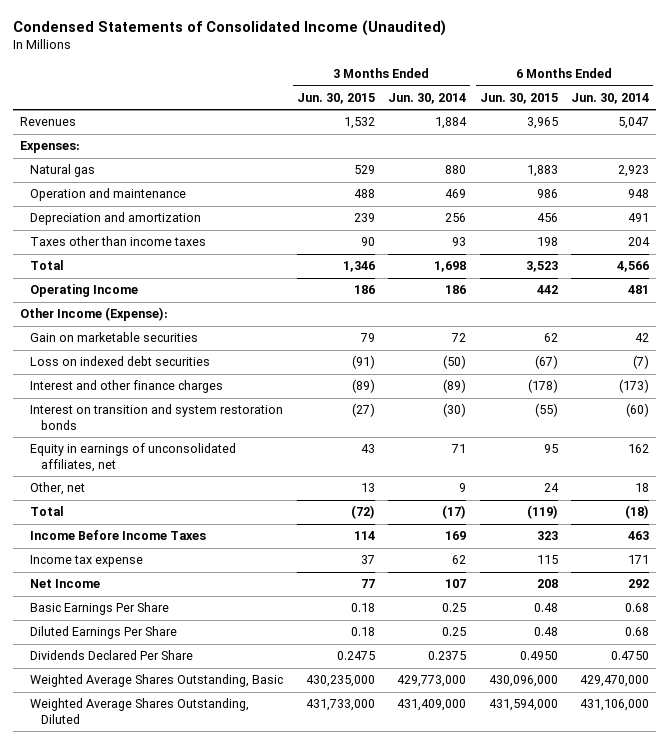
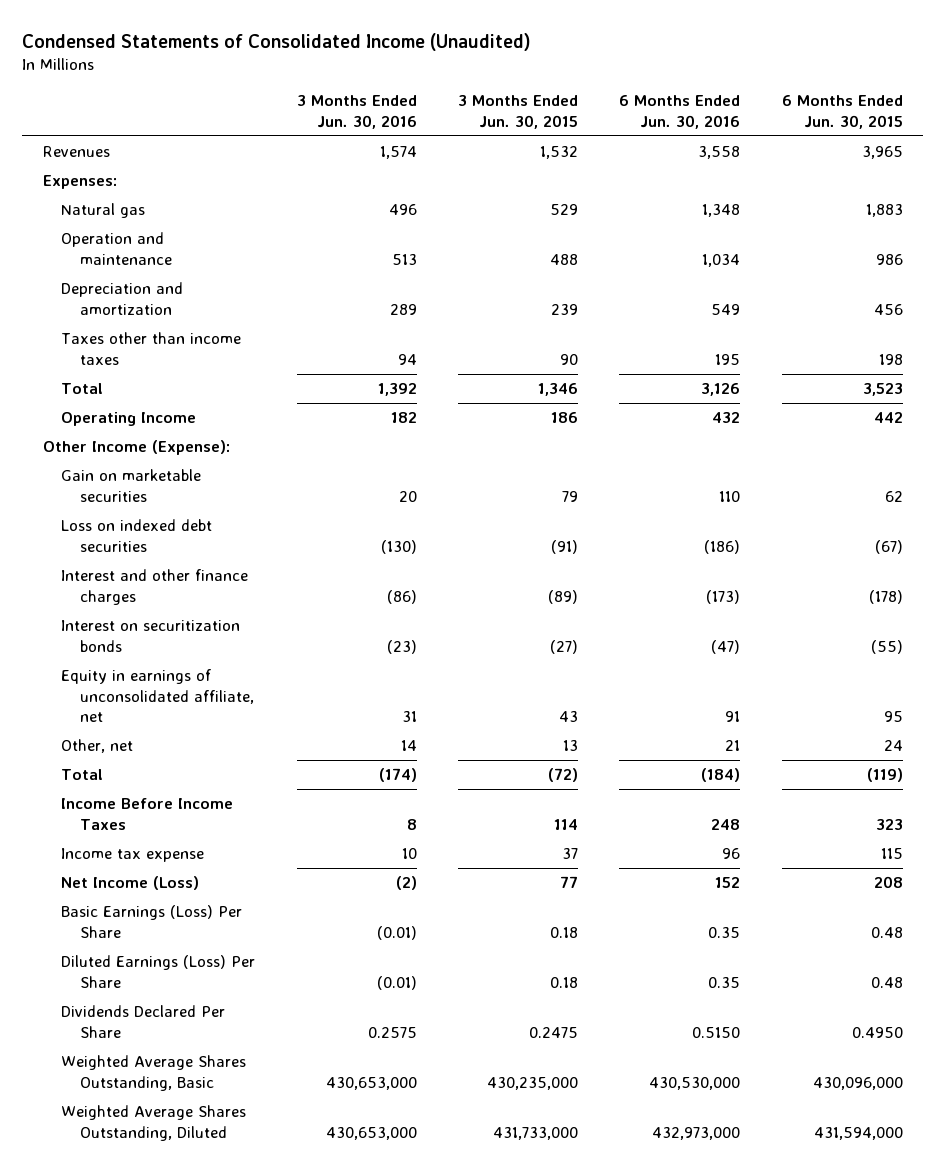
[388,93,467,105] Jun. 30, 2014 -> none
[571,93,650,105] Jun. 30, 2014 -> none
none -> [296,95,417,129] 3 Months Ended Jun. 30, 2016
none -> [619,95,741,129] 6 Months Ended Jun. 30, 2016
[30,404,284,430] Interest on transition and system restoration bonds -> [61,620,241,652] Interest on securitization bonds
[30,443,237,472] Equity in earnings of unconsolidated affiliates, net -> [61,669,254,722] Equity in earnings of unconsolidated affiliate, net
[30,579,101,589] Net Income -> [61,876,200,891] Net Income (Loss)
[30,602,170,616] Basic Earnings Per Share -> [61,905,243,938] Basic Earnings (Loss) Per Share
[30,626,178,640] Diluted Earnings Per Share -> [61,955,256,988] Diluted Earnings (Loss) Per Share

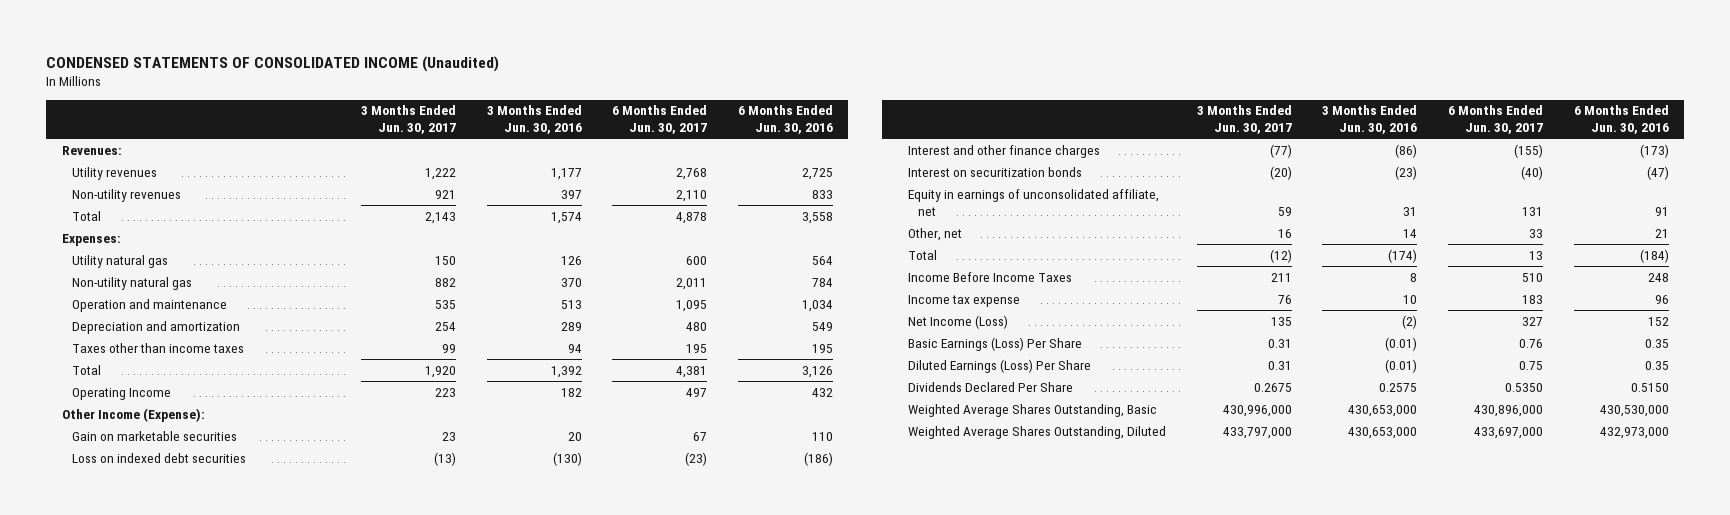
[22,32,532,51] Condensed Statements of Consolidated Income (Unaudited) -> [46,55,500,72] CONDENSED STATEMENTS OF CONSOLIDATED INCOME (Unaudited)
[457,95,578,129] 3 Months Ended Jun. 30, 2015 -> none
[781,95,903,129] 6 Months Ended Jun. 30, 2015 -> none
none -> [360,105,456,135] 3 Months Ended Jun. 30, 2017
none -> [612,105,708,135] 6 Months Ended Jun. 30, 2017
none -> [61,145,122,155] Revenues:
none -> [72,166,158,180] Utility revenues
none -> [72,188,182,202] Non-utility revenues
[42,146,110,158] Revenues -> [72,210,102,221] Total
none -> [72,254,169,268] Utility natural gas
[61,203,146,219] Natural gas -> [72,276,193,290] Non-utility natural gas
[388,204,417,216] 496 -> [560,277,582,287] 370
[702,204,741,218] 1,348 -> [811,277,833,287] 784

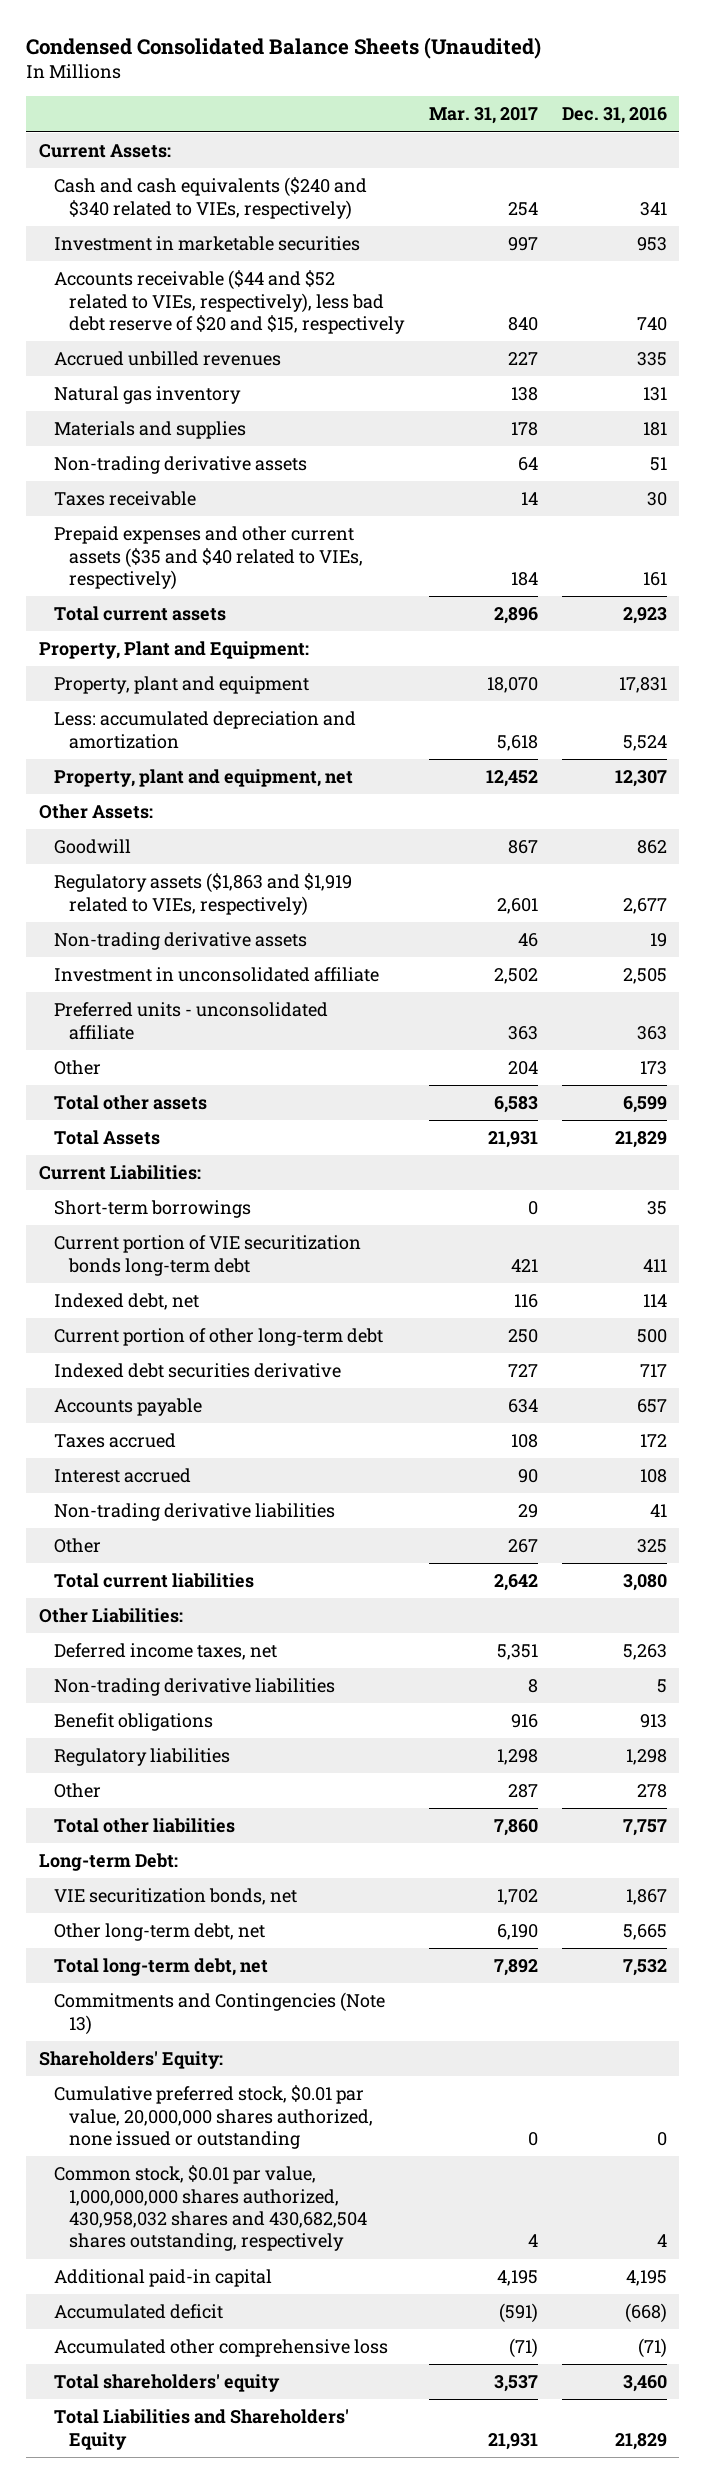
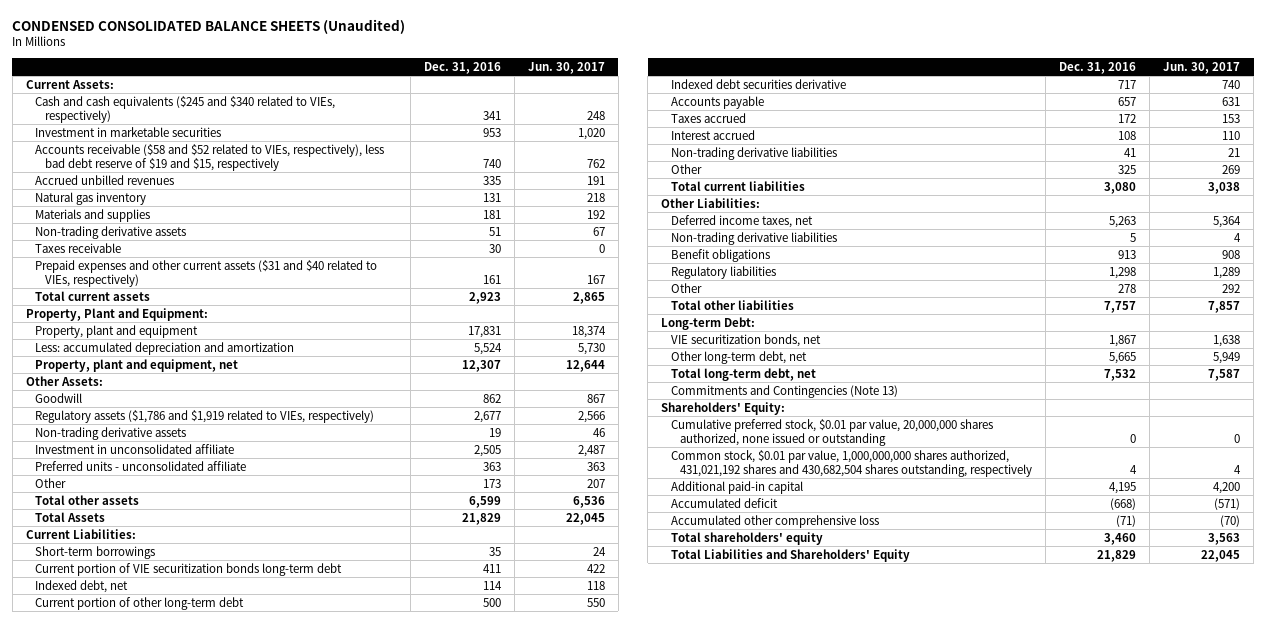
[26,37,542,60] Condensed Consolidated Balance Sheets (Unaudited) -> [12,18,406,34] CONDENSED CONSOLIDATED BALANCE SHEETS (Unaudited)
[428,107,538,125] Mar. 31, 2017 -> none
none -> [527,62,605,75] Jun. 30, 2017
[53,177,367,220] Cash and cash equivalents ($240 and $340 related to VIEs, respectively) -> [35,95,336,124] Cash and cash equivalents ($245 and $340 related to VIEs, respectively)
[53,270,406,334] Accounts receivable ($44 and $52 related to VIEs, respectively), less bad debt reserve of $20 and $15, respectively -> [35,143,385,172] Accounts receivable ($58 and $52 related to VIEs, respectively), less bad debt reserve of $19 and $15, respectively
[53,526,364,590] Prepaid expenses and other current assets ($35 and $40 related to VIEs, respectively) -> [35,259,378,288] Prepaid expenses and other current assets ($31 and $40 related to VIEs, respectively)
[53,873,352,916] Regulatory assets ($1,863 and $1,919 related to VIEs, respectively) -> [35,409,375,423] Regulatory assets ($1,786 and $1,919 related to VIEs, respectively)
[53,2165,368,2252] Common stock, $0.01 par value, 1,000,000,000 shares authorized, 430,958,032 shares and 430,682,504 shares outstanding, respectively -> [670,449,1033,478] Common stock, $0.01 par value, 1,000,000,000 shares authorized, 431,021,192 shares and 430,682,504 shares outstanding, respectively

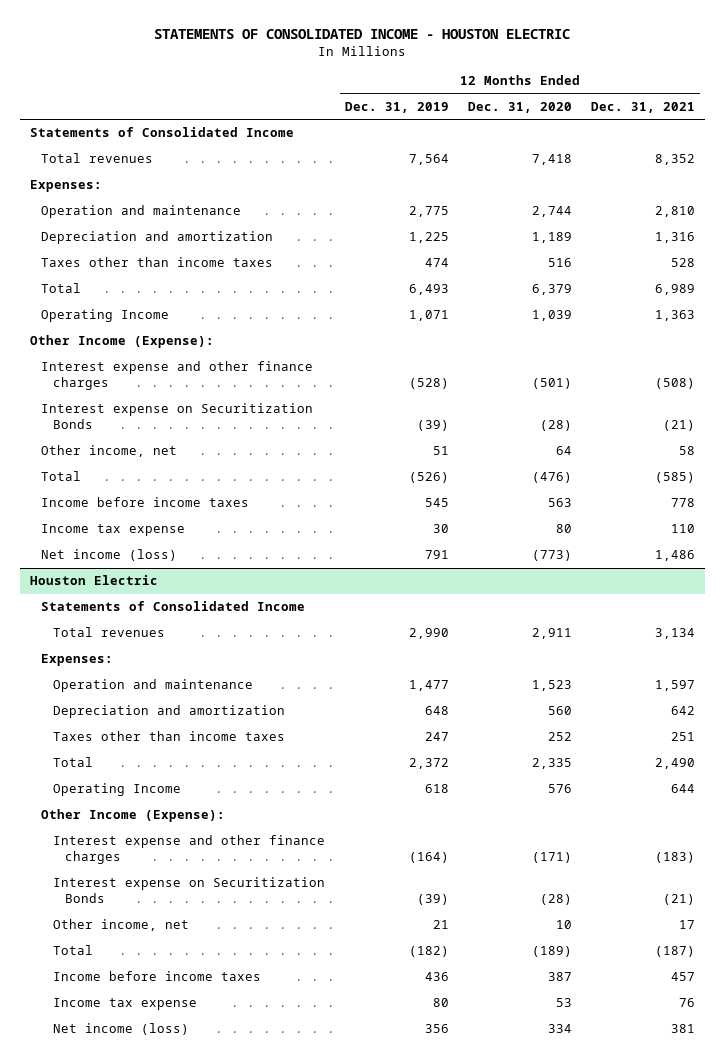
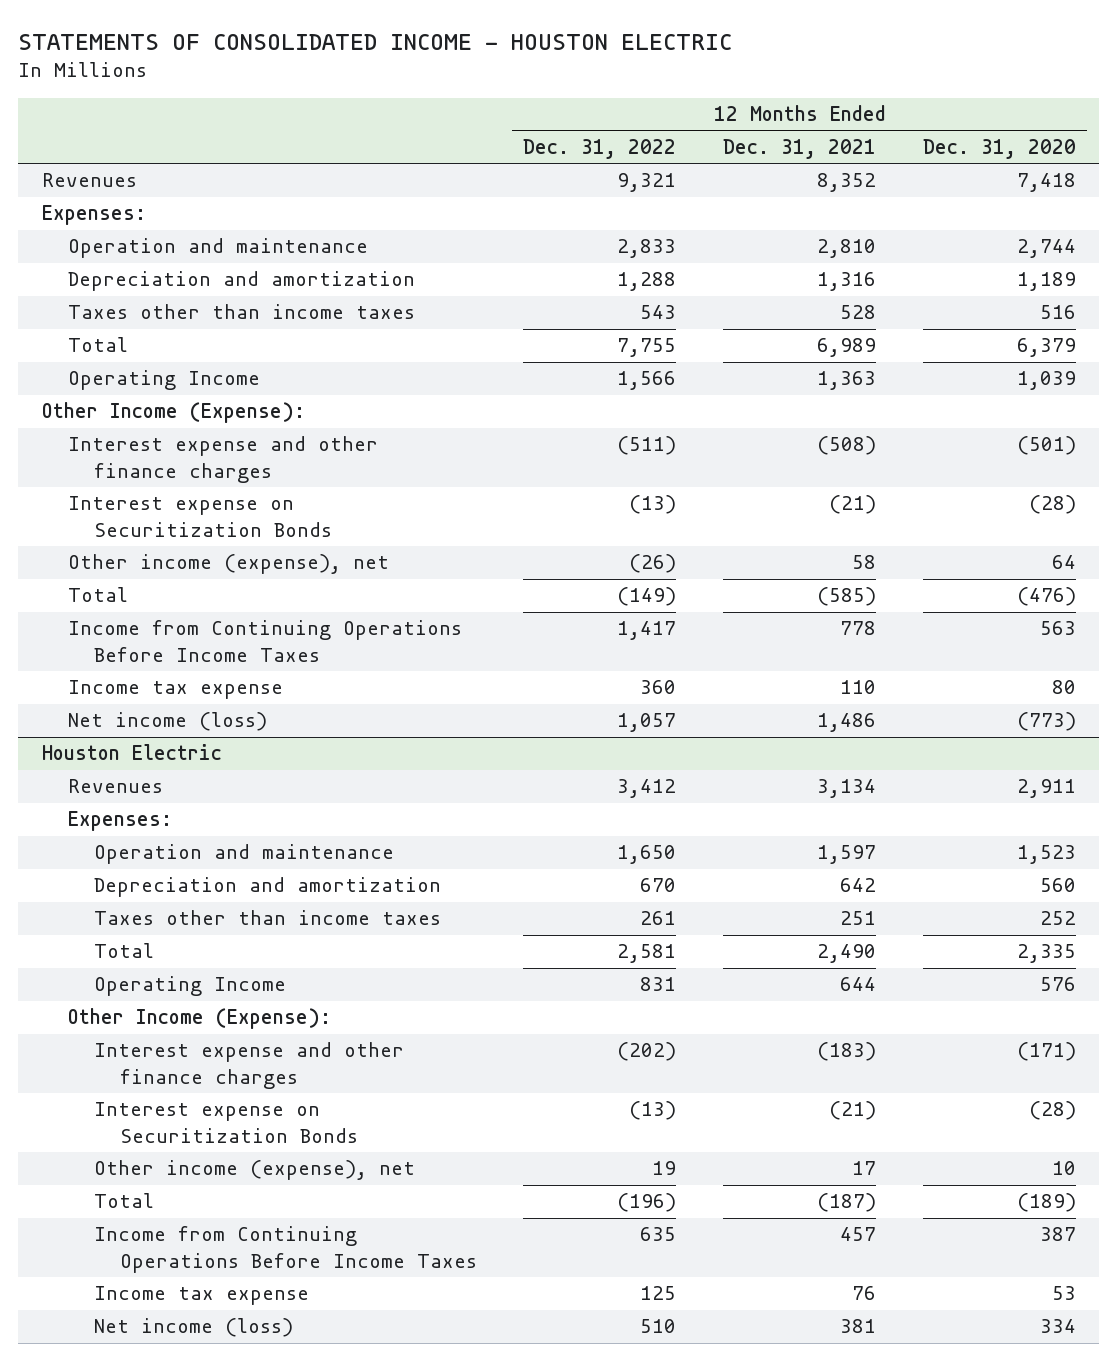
[344,101,449,113] Dec. 31, 2019 -> none
none -> [523,138,677,159] Dec. 31, 2022
[29,127,294,138] Statements of Consolidated Income -> none
[41,153,154,164] Total revenues -> [41,173,137,188] Revenues
[41,445,178,458] Other income, net -> [67,554,389,575] Other income (expense), net
[41,497,250,508] Income before income taxes -> [67,620,462,662] Income from Continuing Operations Before Income Taxes
[41,601,306,612] Statements of Consolidated Income -> none
[53,627,166,638] Total revenues -> [67,779,163,794] Revenues
[53,919,190,932] Other income, net -> [93,1160,415,1181] Other income (expense), net
[53,971,262,982] Income before income taxes -> [93,1226,477,1273] Income from Continuing Operations Before Income Taxes

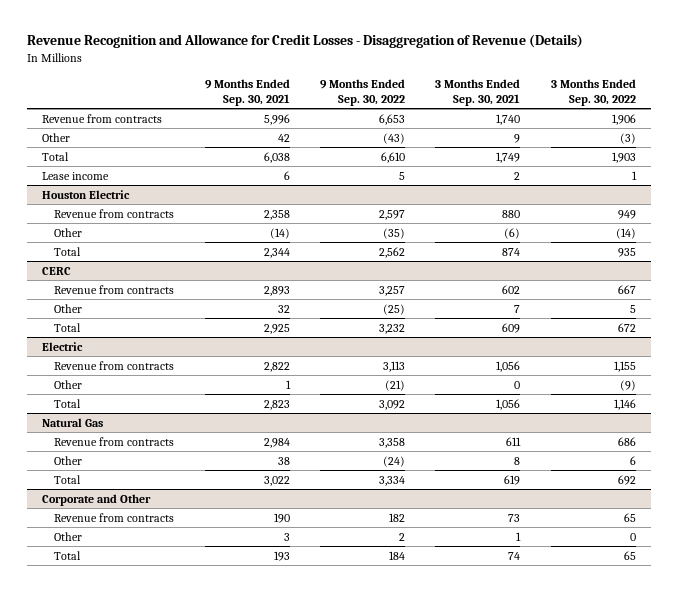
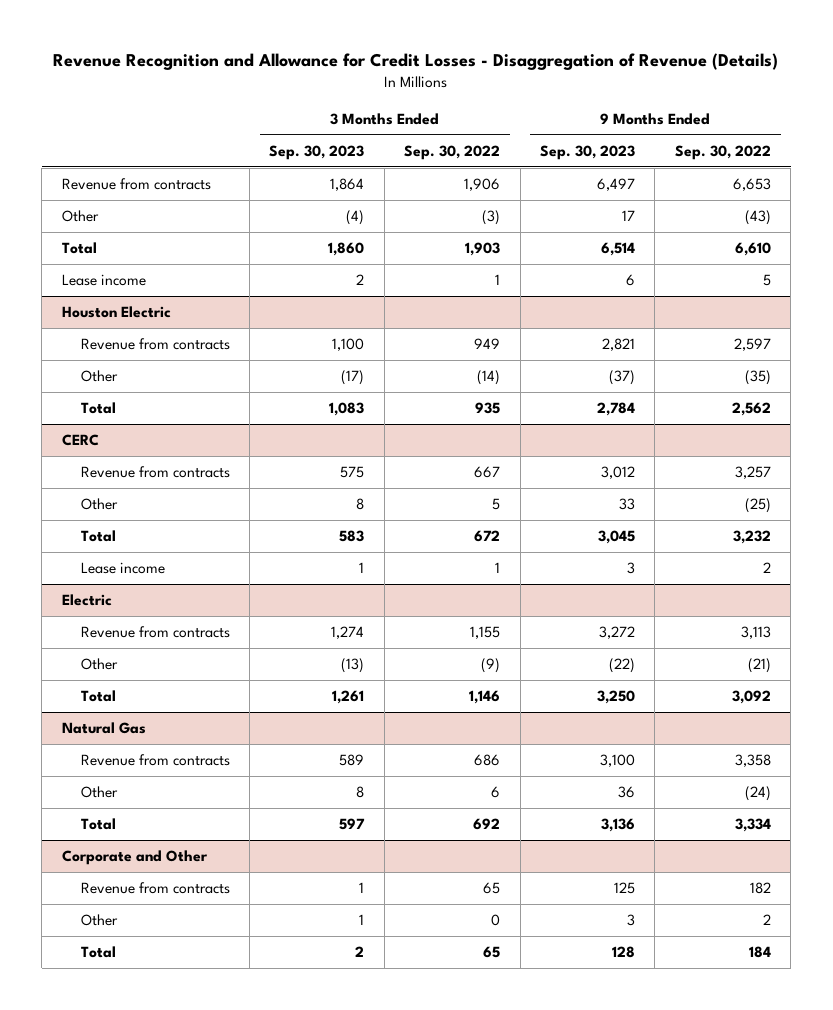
[204,78,290,106] 9 Months Ended Sep. 30, 2021 -> none
[435,78,521,106] 3 Months Ended Sep. 30, 2021 -> none
none -> [269,144,365,160] Sep. 30, 2023
none -> [539,144,635,160] Sep. 30, 2023
none -> [80,562,165,575] Lease income

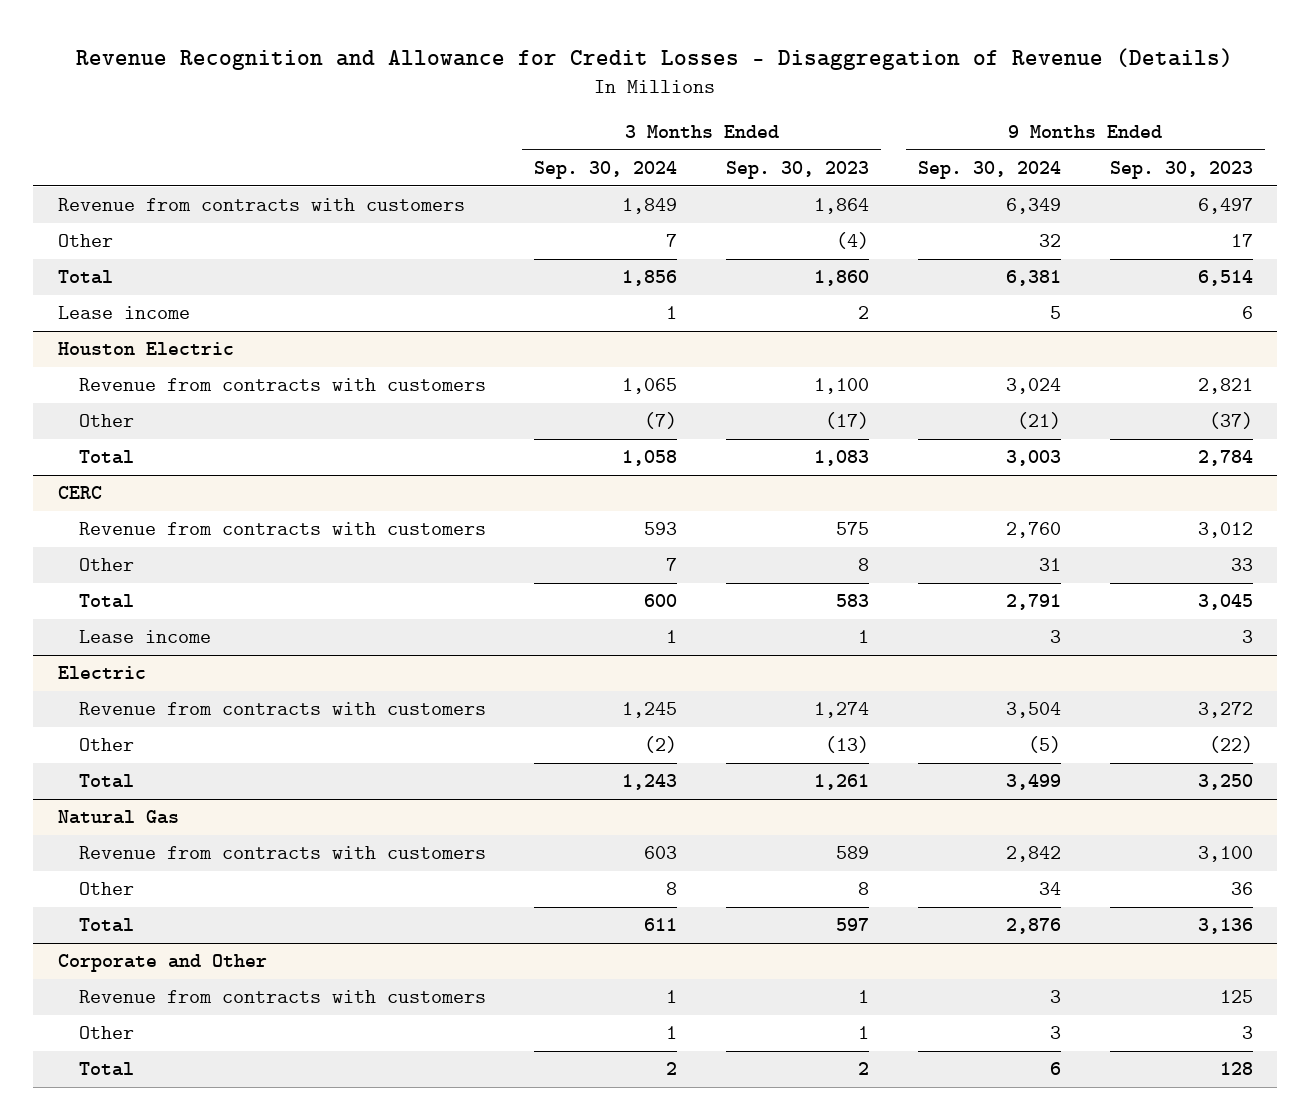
[404,144,501,160] Sep. 30, 2022 -> none
[674,144,771,160] Sep. 30, 2022 -> none
none -> [534,161,678,180] Sep. 30, 2024
none -> [918,161,1062,180] Sep. 30, 2024
[61,178,211,191] Revenue from contracts -> [57,198,465,212] Revenue from contracts with customers
[80,338,230,351] Revenue from contracts -> [78,378,486,392] Revenue from contracts with customers
[80,466,230,479] Revenue from contracts -> [78,522,486,536] Revenue from contracts with customers
[80,626,230,639] Revenue from contracts -> [78,702,486,716] Revenue from contracts with customers
[80,754,230,767] Revenue from contracts -> [78,846,486,860] Revenue from contracts with customers
[80,882,230,895] Revenue from contracts -> [78,990,486,1004] Revenue from contracts with customers

